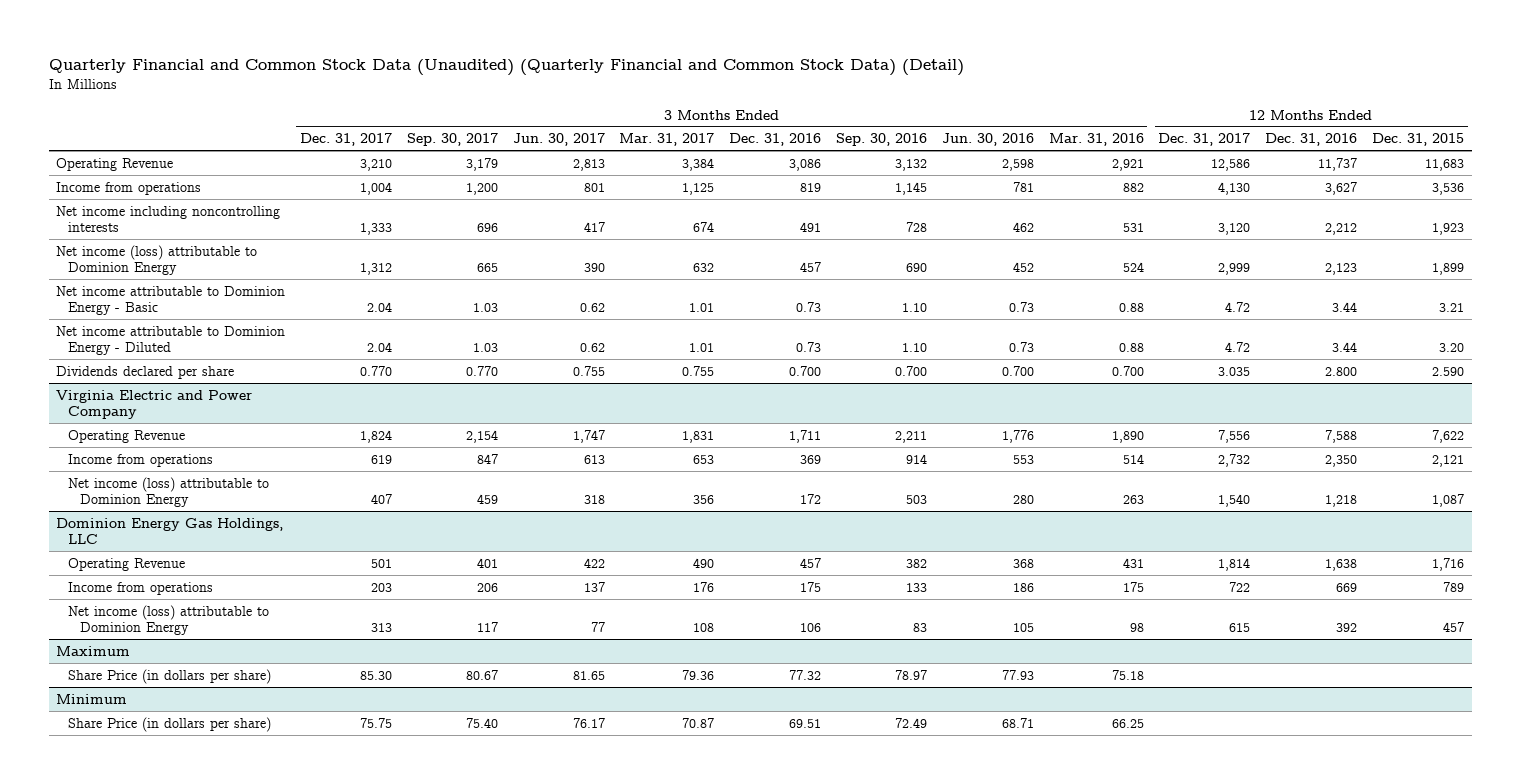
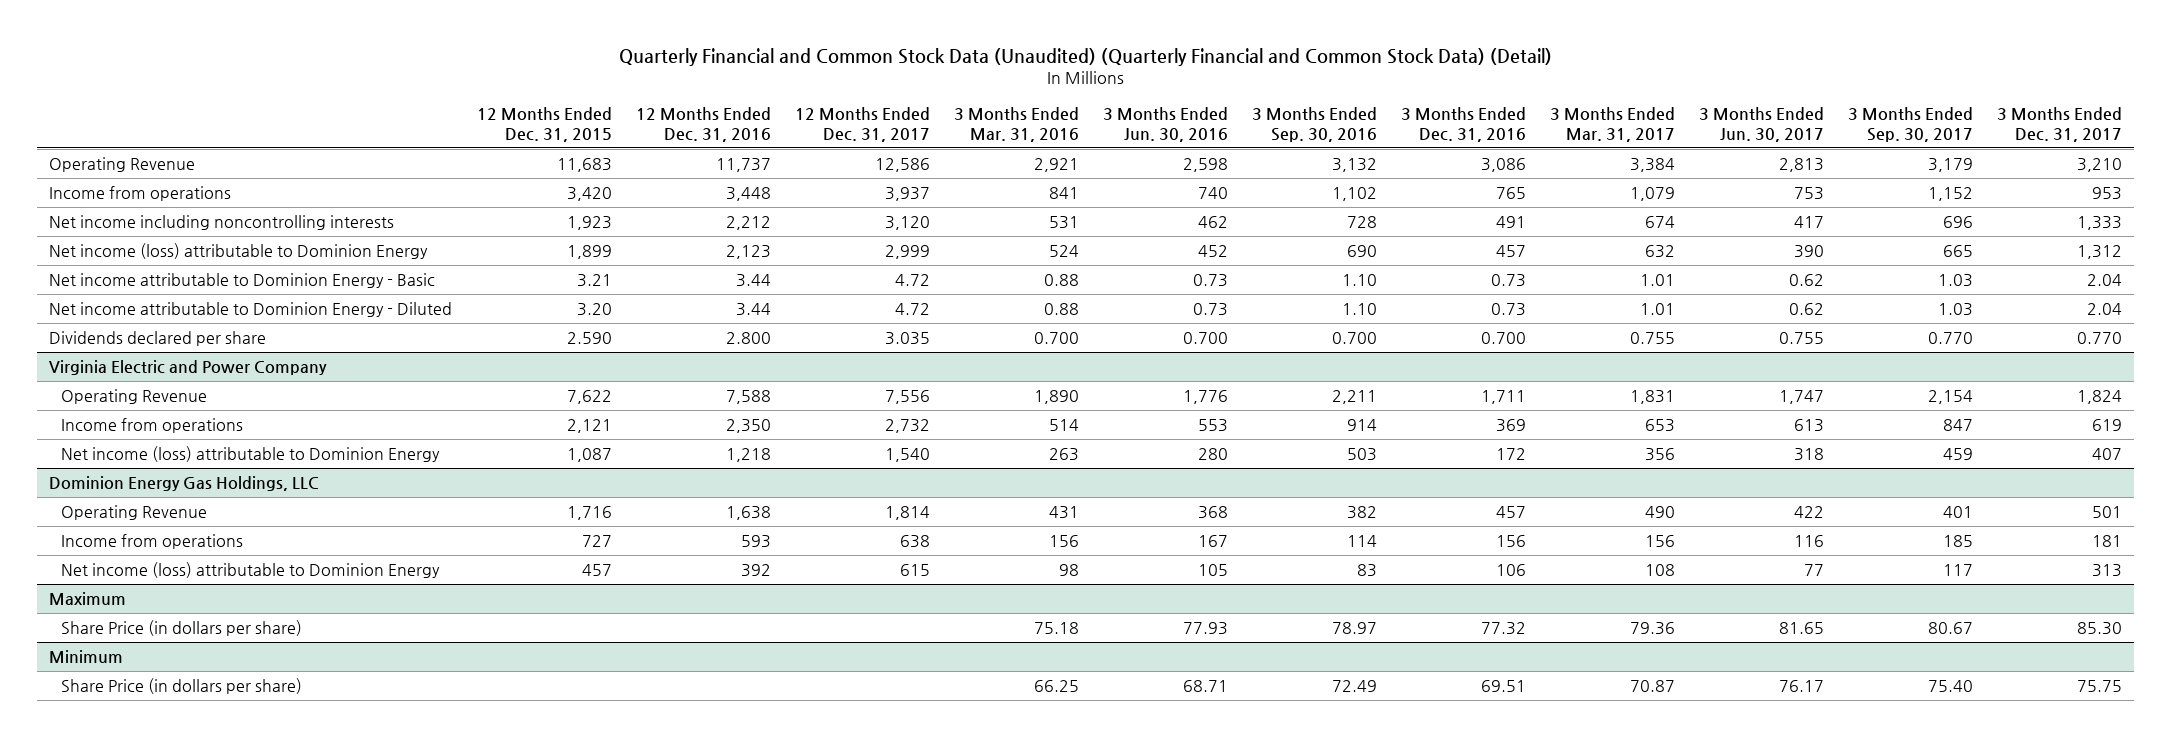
[359,181,392,195] 1,004 -> [2092,187,2123,201] 953
[465,182,498,195] 1,200 -> [1928,187,1974,202] 1,152
[583,182,605,192] 801 -> [1794,187,1825,201] 753
[682,182,715,195] 1,125 -> [1629,187,1675,202] 1,079
[800,182,822,192] 819 -> [1495,187,1526,200] 765
[894,181,927,195] 1,145 -> [1331,187,1377,202] 1,102
[1012,181,1034,192] 781 -> [1197,187,1228,200] 740
[1122,182,1144,192] 882 -> [1048,187,1079,200] 841
[1218,181,1251,195] 4,130 -> [884,187,930,202] 3,937
[1325,181,1358,195] 3,627 -> [725,187,771,202] 3,448
[1432,182,1465,195] 3,536 -> [566,187,612,202] 3,420
[370,582,392,592] 203 -> [2092,535,2123,548] 181
[476,582,498,592] 206 -> [1943,535,1974,548] 185
[583,581,605,592] 137 -> [1794,535,1825,548] 116
[693,581,715,592] 176 -> [1644,535,1675,548] 156
[800,581,822,592] 175 -> [1495,535,1526,548] 156
[905,582,927,592] 133 -> [1346,535,1377,548] 114
[1012,582,1034,592] 186 -> [1197,535,1228,548] 167
[1122,581,1144,592] 175 -> [1048,535,1079,548] 156
[1229,581,1251,592] 722 -> [899,535,930,549] 638
[1336,582,1358,592] 669 -> [740,535,771,549] 593
[1443,581,1465,592] 789 -> [581,535,612,548] 727

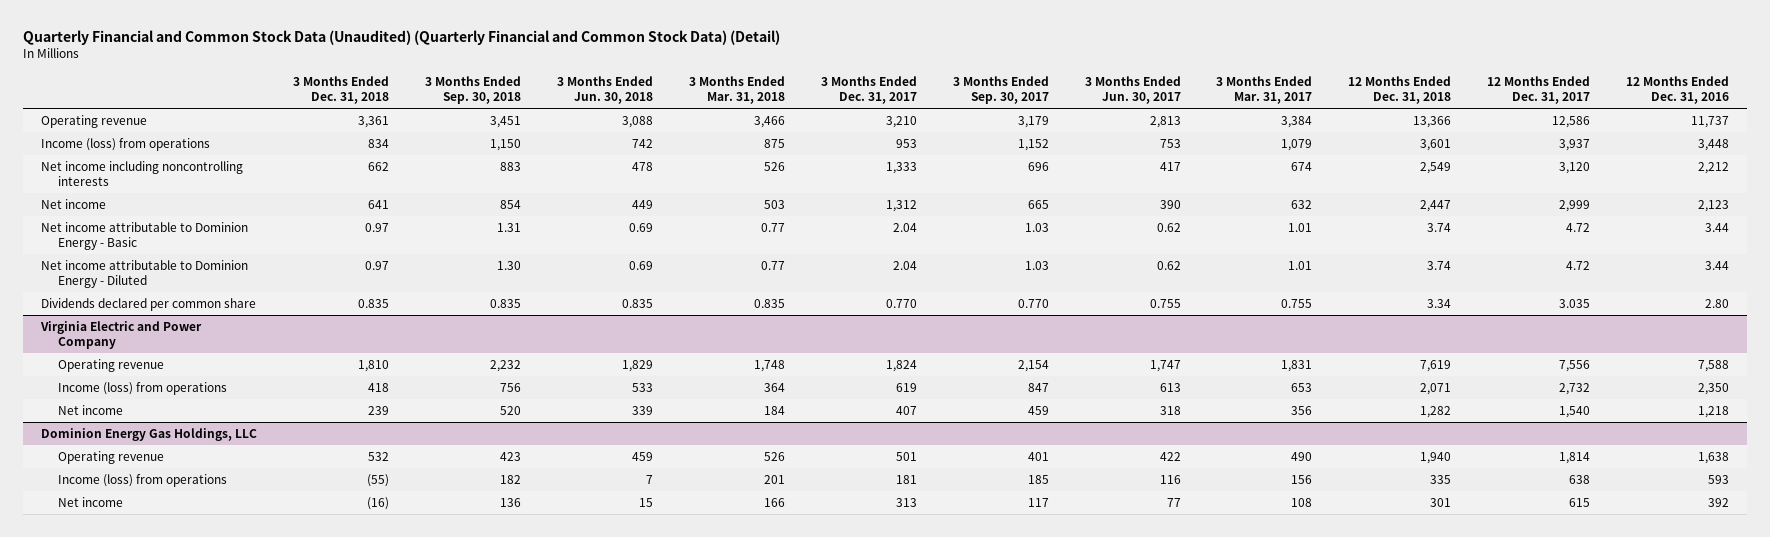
[476,107,612,142] 12 Months Ended Dec. 31, 2015 -> none
[953,107,1079,142] 3 Months Ended Mar. 31, 2016 -> none
[1102,107,1228,142] 3 Months Ended Jun. 30, 2016 -> none
[1251,107,1377,142] 3 Months Ended Sep. 30, 2016 -> none
[1400,107,1526,142] 3 Months Ended Dec. 31, 2016 -> none
none -> [292,76,389,105] 3 Months Ended Dec. 31, 2018
none -> [424,76,521,105] 3 Months Ended Sep. 30, 2018
none -> [556,76,653,105] 3 Months Ended Jun. 30, 2018
none -> [688,76,785,105] 3 Months Ended Mar. 31, 2018
none -> [1348,76,1452,105] 12 Months Ended Dec. 31, 2018
[49,157,196,173] Operating Revenue -> [41,115,148,129] Operating revenue
[49,186,232,202] Income from operations -> [41,138,211,152] Income (loss) from operations
[49,243,429,260] Net income (loss) attributable to Dominion Energy -> [41,199,107,210] Net income
[49,331,267,347] Dividends declared per share -> [41,298,257,312] Dividends declared per common share
[725,332,771,345] 2.800 -> [1705,299,1730,309] 2.80
[61,389,208,405] Operating Revenue -> [58,359,165,373] Operating revenue
[61,418,244,434] Income from operations -> [58,382,228,396] Income (loss) from operations
[61,446,441,463] Net income (loss) attributable to Dominion Energy -> [58,405,124,416] Net income
[49,592,127,606] Maximum -> none
[61,620,303,637] Share Price (in dollars per share) -> none
[49,650,124,664] Minimum -> none
[61,678,303,695] Share Price (in dollars per share) -> none
[61,505,208,521] Operating Revenue -> [58,451,165,465] Operating revenue
[61,534,244,550] Income from operations -> [58,474,228,488] Income (loss) from operations
[61,562,441,579] Net income (loss) attributable to Dominion Energy -> [58,497,124,508] Net income

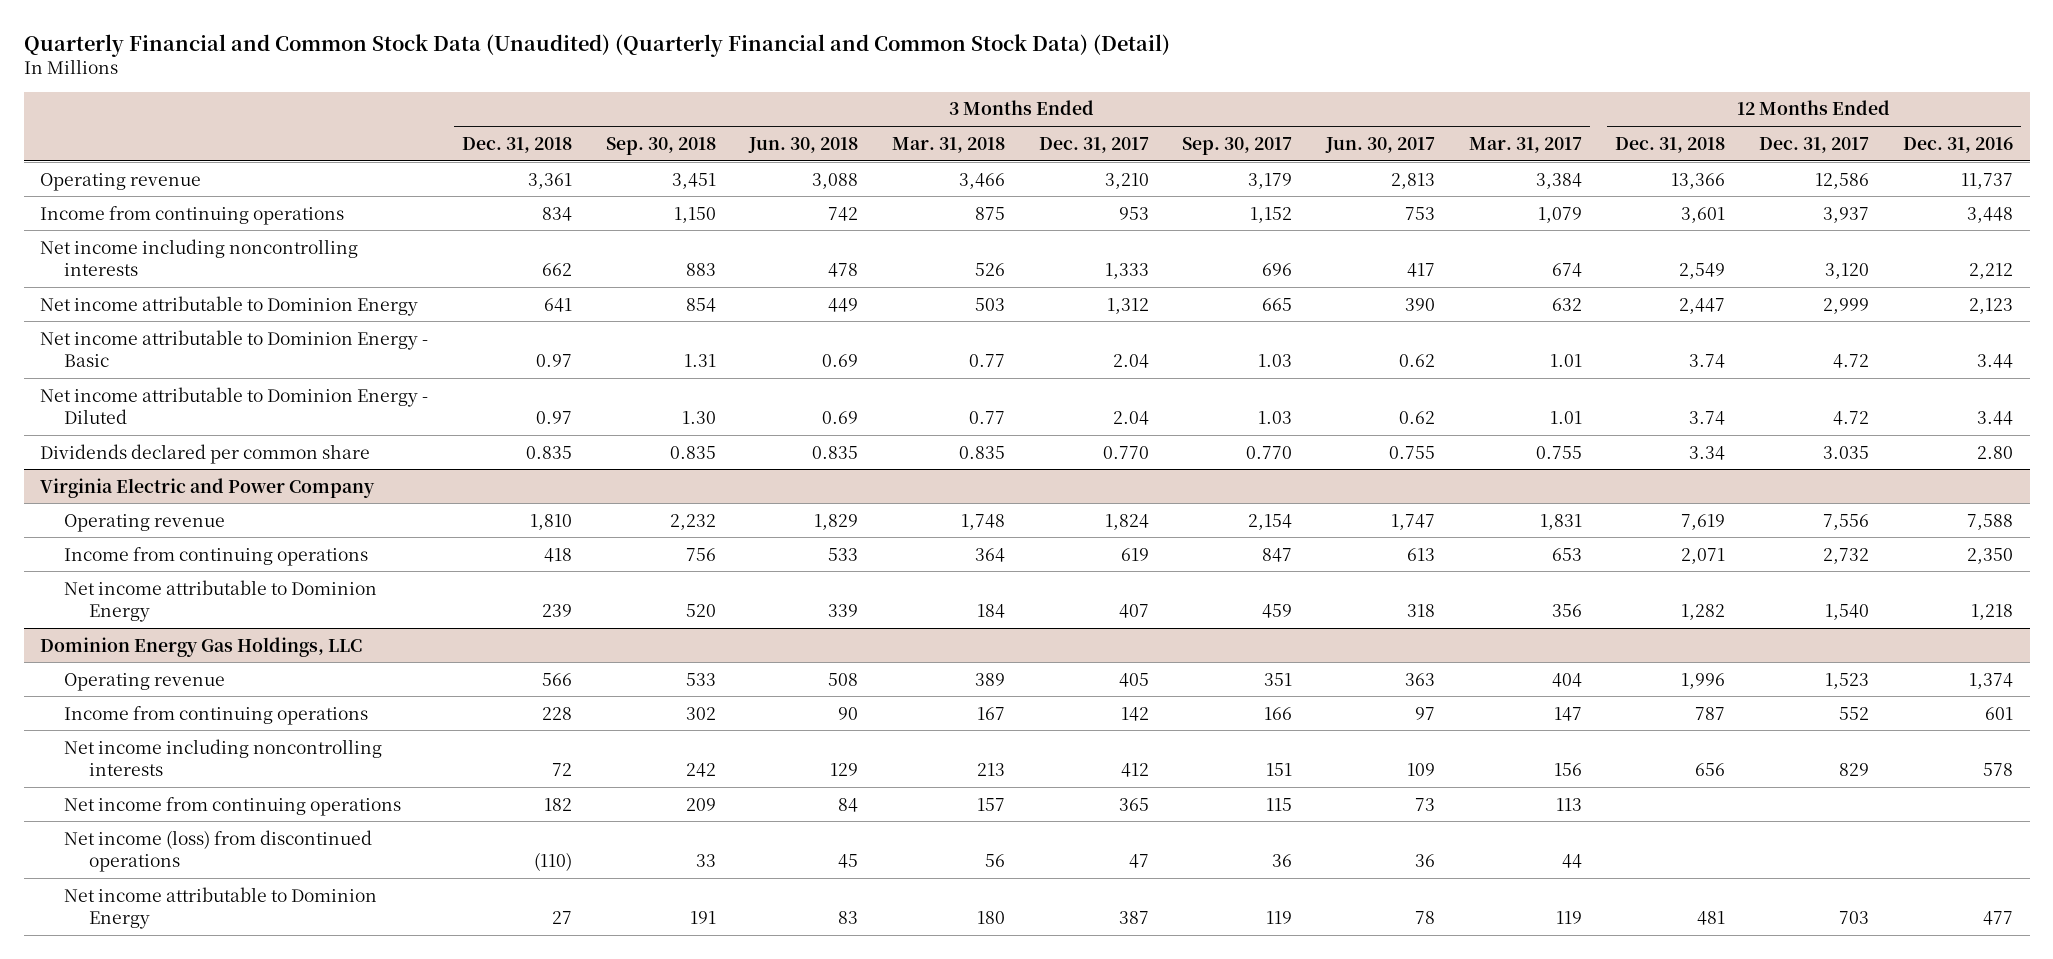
[41,138,211,152] Income (loss) from operations -> [40,205,345,225] Income from continuing operations
[41,199,107,210] Net income -> [40,295,419,316] Net income attributable to Dominion Energy
[58,382,228,396] Income (loss) from operations -> [64,546,369,566] Income from continuing operations
[58,405,124,416] Net income -> [64,579,378,622] Net income attributable to Dominion Energy
[367,452,389,462] 532 -> [542,672,573,686] 566
[499,452,521,462] 423 -> [685,672,716,686] 533
[631,452,653,462] 459 -> [828,672,859,686] 508
[763,452,785,462] 526 -> [975,672,1006,686] 389
[895,452,917,462] 501 -> [1118,672,1149,687] 405
[1027,452,1049,462] 401 -> [1264,672,1293,686] 351
[1159,452,1181,462] 422 -> [1405,672,1436,686] 363
[1291,452,1313,462] 490 -> [1551,672,1582,687] 404
[1420,452,1452,465] 1,940 -> [1681,672,1726,689] 1,996
[1559,452,1591,465] 1,814 -> [1825,672,1870,689] 1,523
[1698,452,1730,465] 1,638 -> [1968,672,2013,689] 1,374
[58,474,228,488] Income (loss) from operations -> [64,705,369,725] Income from continuing operations
[366,474,389,488] (55) -> [542,706,573,720] 228
[499,475,521,485] 182 -> [685,706,716,720] 302
[645,475,653,485] 7 -> [838,706,859,720] 90
[763,475,785,485] 201 -> [977,706,1006,720] 167
[895,475,917,485] 181 -> [1120,706,1149,721] 142
[1027,475,1049,485] 185 -> [1264,706,1293,720] 166
[1159,475,1181,485] 116 -> [1415,706,1436,720] 97
[1291,475,1313,485] 156 -> [1553,706,1582,721] 147
[1430,475,1452,485] 335 -> [1695,706,1726,720] 787
[1569,475,1591,485] 638 -> [1839,706,1870,720] 552
[1708,475,1730,485] 593 -> [1984,706,2013,720] 601
none -> [64,738,383,776] Net income including noncontrolling interests
none -> [64,796,402,816] Net income from continuing operations
none -> [64,829,373,872] Net income (loss) from discontinued operations
[58,497,124,508] Net income -> [64,886,378,929] Net income attributable to Dominion Energy
[366,497,389,511] (16) -> [552,910,573,924] 27
[499,498,521,508] 136 -> [689,910,716,924] 191
[638,498,653,508] 15 -> [838,910,859,924] 83
[763,498,785,508] 166 -> [977,910,1006,924] 180
[895,498,917,508] 313 -> [1118,910,1149,924] 387
[1027,498,1049,508] 117 -> [1266,910,1293,924] 119
[1166,498,1181,508] 77 -> [1415,910,1436,924] 78
[1291,498,1313,508] 108 -> [1555,910,1582,924] 119
[1430,498,1452,508] 301 -> [1697,910,1726,925] 481
[1569,498,1591,508] 615 -> [1839,910,1870,924] 703
[1708,498,1730,508] 392 -> [1982,910,2013,925] 477

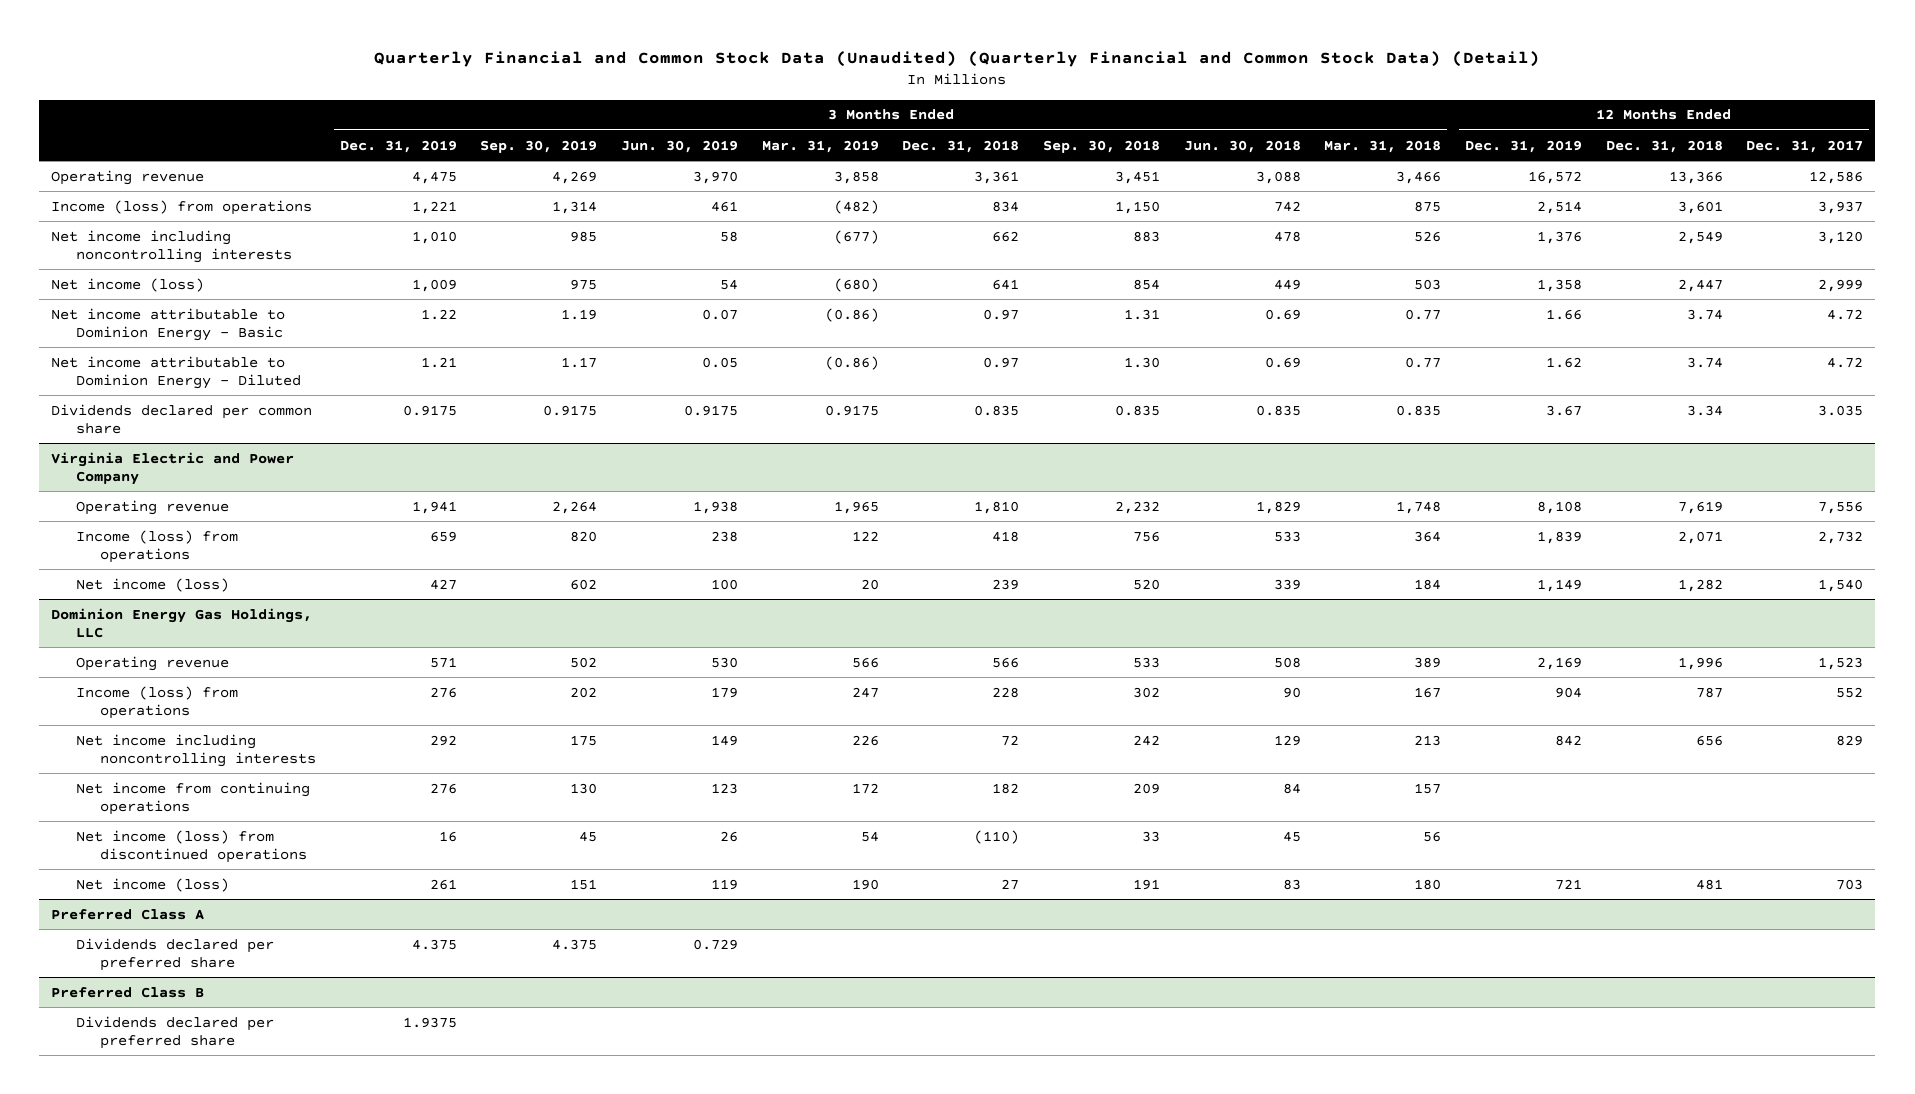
[1038,136,1149,153] Dec. 31, 2017 -> none
[1182,136,1293,155] Sep. 30, 2017 -> none
[1325,136,1436,153] Jun. 30, 2017 -> none
[1468,136,1582,153] Mar. 31, 2017 -> none
[1902,136,2013,153] Dec. 31, 2016 -> none
none -> [339,139,457,153] Dec. 31, 2019
none -> [480,139,598,153] Sep. 30, 2019
none -> [621,139,739,153] Jun. 30, 2019
none -> [761,139,879,153] Mar. 31, 2019
none -> [1465,139,1583,153] Dec. 31, 2019
[40,205,345,225] Income from continuing operations -> [51,199,313,215] Income (loss) from operations
[40,295,419,316] Net income attributable to Dominion Energy -> [51,277,205,292] Net income (loss)
[64,546,369,566] Income from continuing operations -> [75,529,238,563] Income (loss) from operations
[64,579,378,622] Net income attributable to Dominion Energy -> [75,577,229,592] Net income (loss)
[64,705,369,725] Income from continuing operations -> [75,685,238,719] Income (loss) from operations
[64,886,378,929] Net income attributable to Dominion Energy -> [75,877,229,892] Net income (loss)
none -> [51,908,205,920] Preferred Class A
none -> [75,937,274,971] Dividends declared per preferred share
none -> [51,986,205,998] Preferred Class B
none -> [75,1015,274,1049] Dividends declared per preferred share

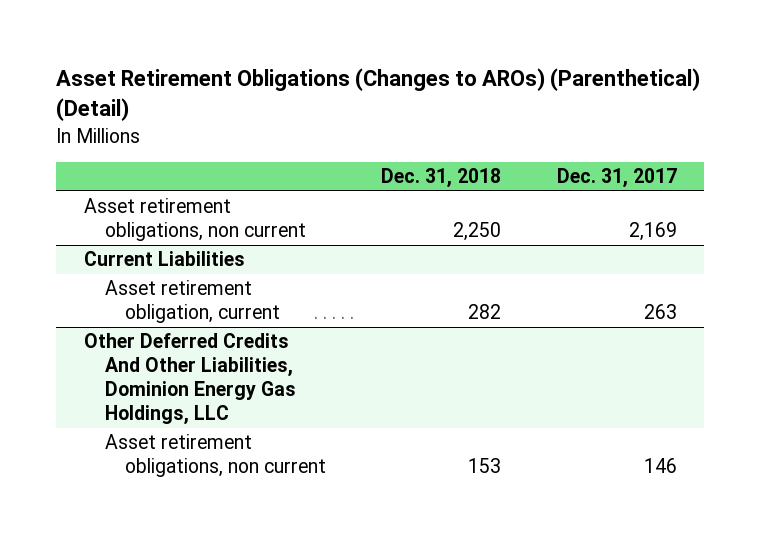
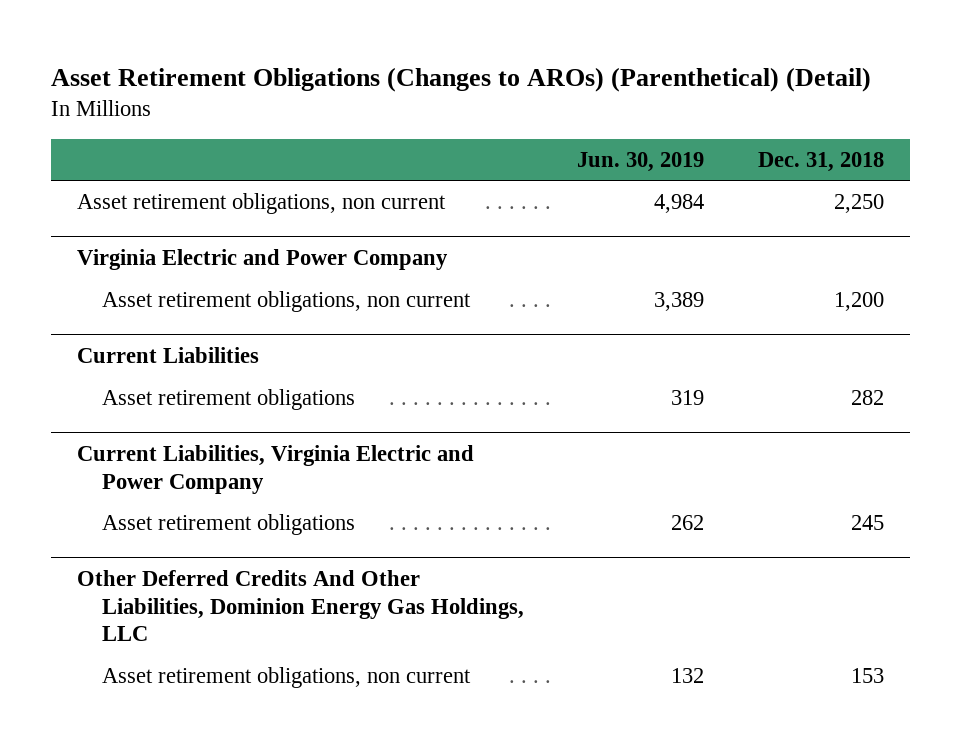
[556,168,677,189] Dec. 31, 2017 -> none
none -> [577,151,705,172] Jun. 30, 2019
none -> [77,249,449,271] Virginia Electric and Power Company
none -> [102,291,472,313] Asset retirement obligations, non current
[104,280,281,324] Asset retirement obligation, current -> [102,389,356,411] Asset retirement obligations
none -> [77,445,475,494] Current Liabilities, Virginia Electric and Power Company
none -> [102,514,356,536] Asset retirement obligations

